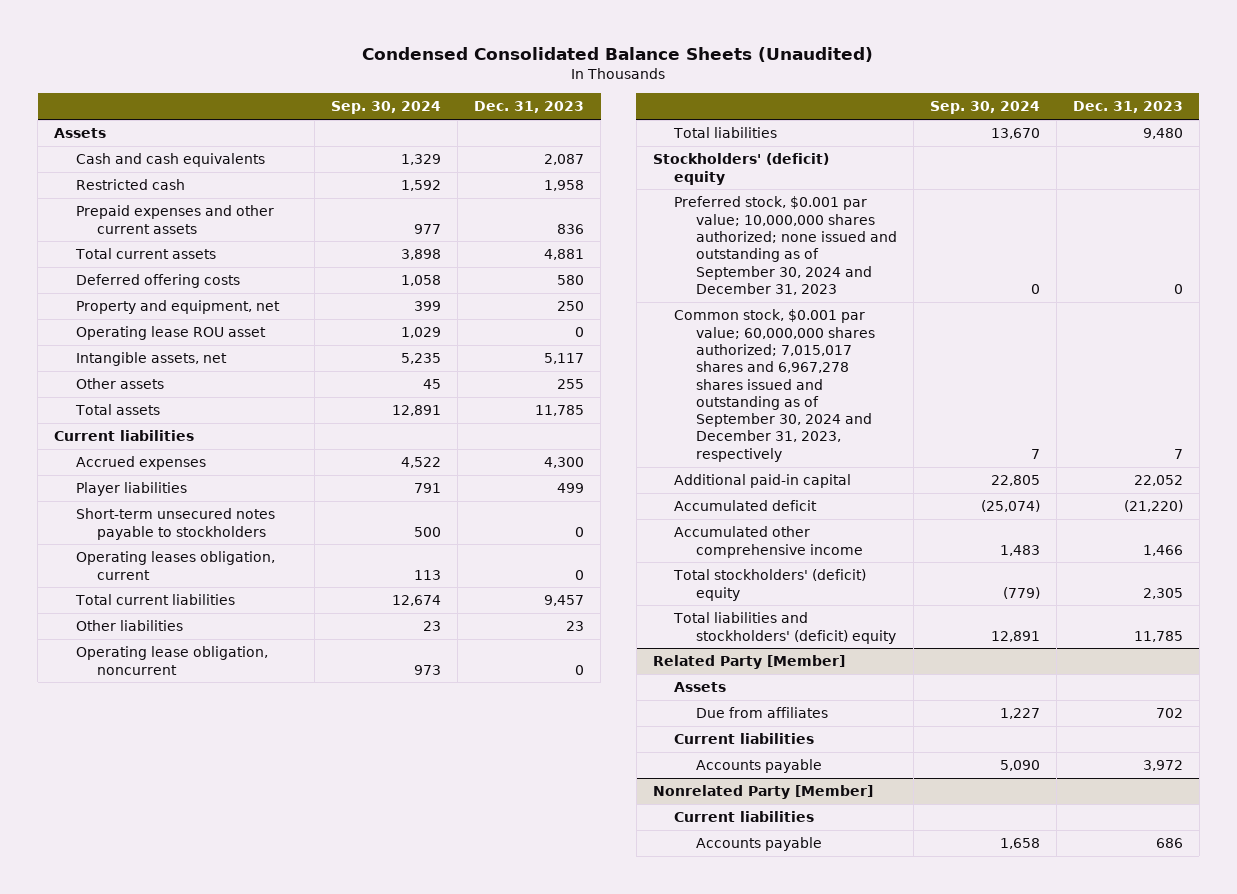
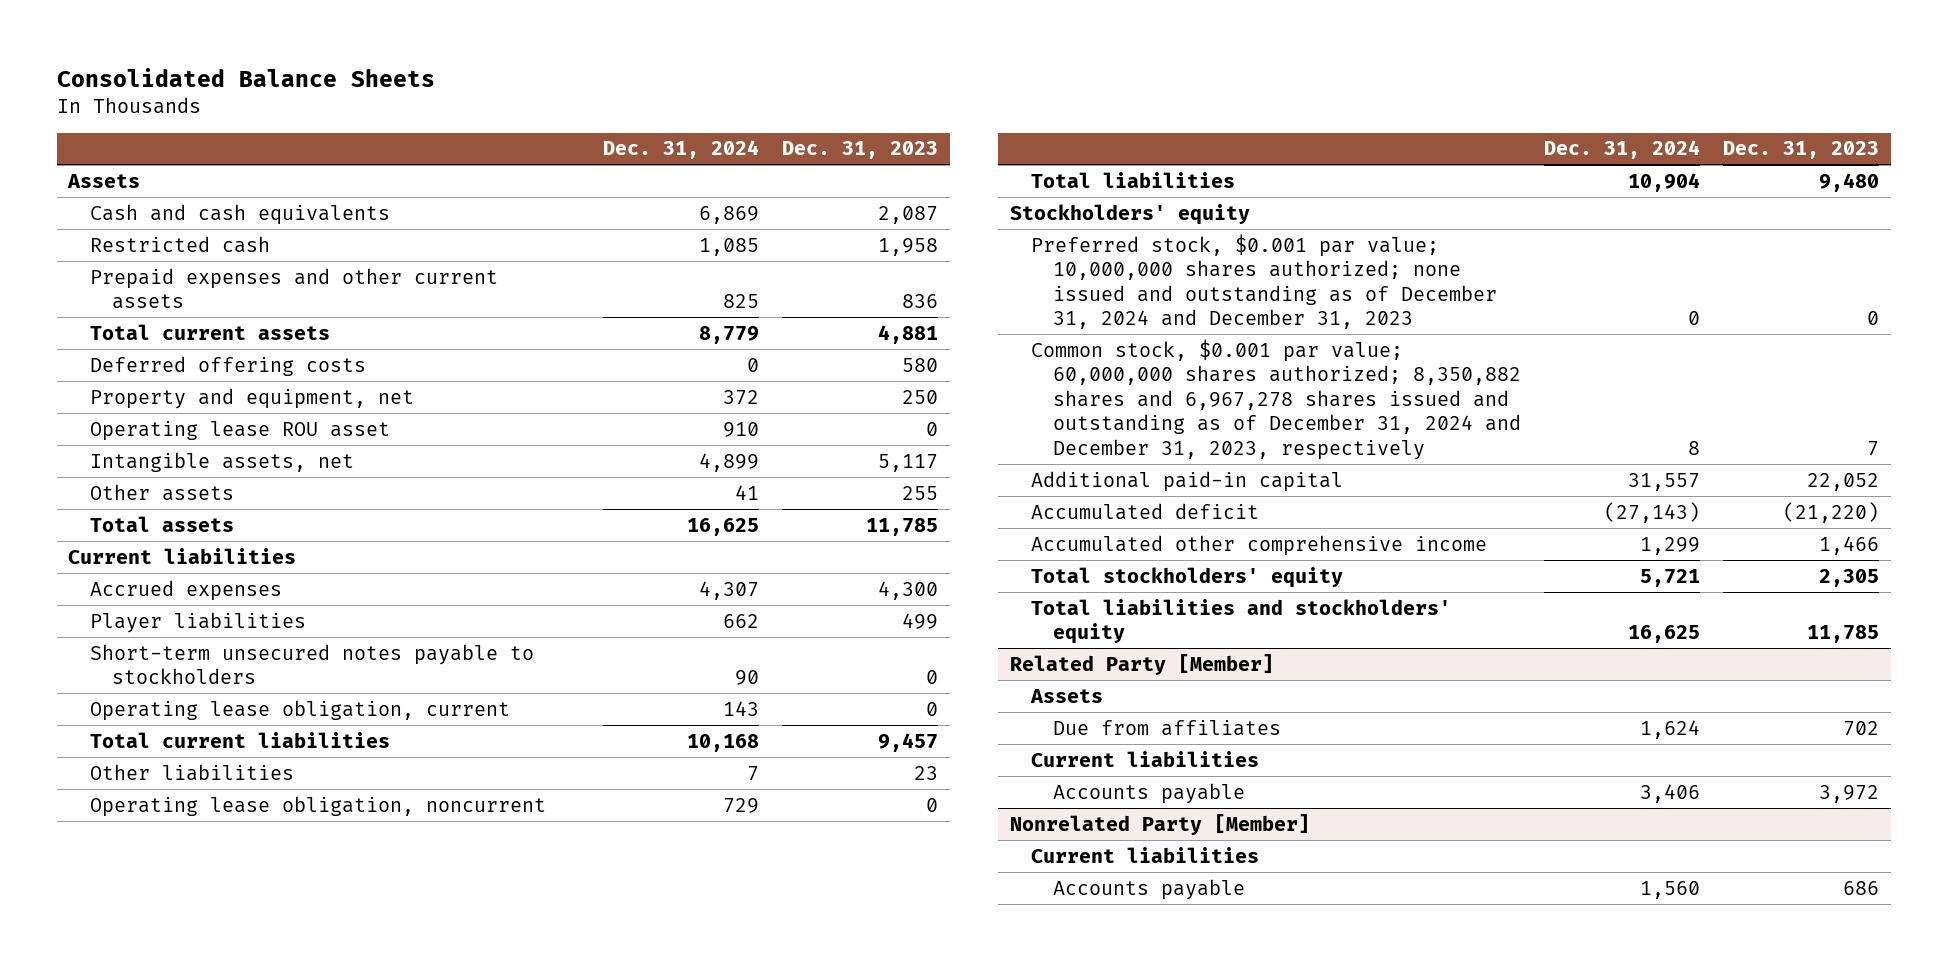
[362,46,874,62] Condensed Consolidated Balance Sheets (Unaudited) -> [56,68,435,88] Consolidated Balance Sheets
[331,101,442,115] Sep. 30, 2024 -> none
none -> [603,140,760,160] Dec. 31, 2024
[75,551,275,580] Operating leases obligation, current -> [90,699,511,721] Operating lease obligation, current
[652,153,829,185] Stockholders' (deficit) equity -> [1009,203,1250,225] Stockholders' equity
[674,196,897,295] Preferred stock, $0.001 par value; 10,000,000 shares authorized; none issued and outstanding as of September 30, 2024 and December 31, 2023 -> [1031,233,1498,330] Preferred stock, $0.001 par value; 10,000,000 shares authorized; none issued and outstanding as of December 31, 2024 and December 31, 2023
[674,309,875,462] Common stock, $0.001 par value; 60,000,000 shares authorized; 7,015,017 shares and 6,967,278 shares issued and outstanding as of September 30, 2024 and December 31, 2023, respectively -> [1031,338,1522,461] Common stock, $0.001 par value; 60,000,000 shares authorized; 8,350,882 shares and 6,967,278 shares issued and outstanding as of December 31, 2024 and December 31, 2023, respectively
[673,569,867,601] Total stockholders' (deficit) equity -> [1031,566,1344,588] Total stockholders' equity
[673,612,896,644] Total liabilities and stockholders' (deficit) equity -> [1031,598,1452,645] Total liabilities and stockholders' equity

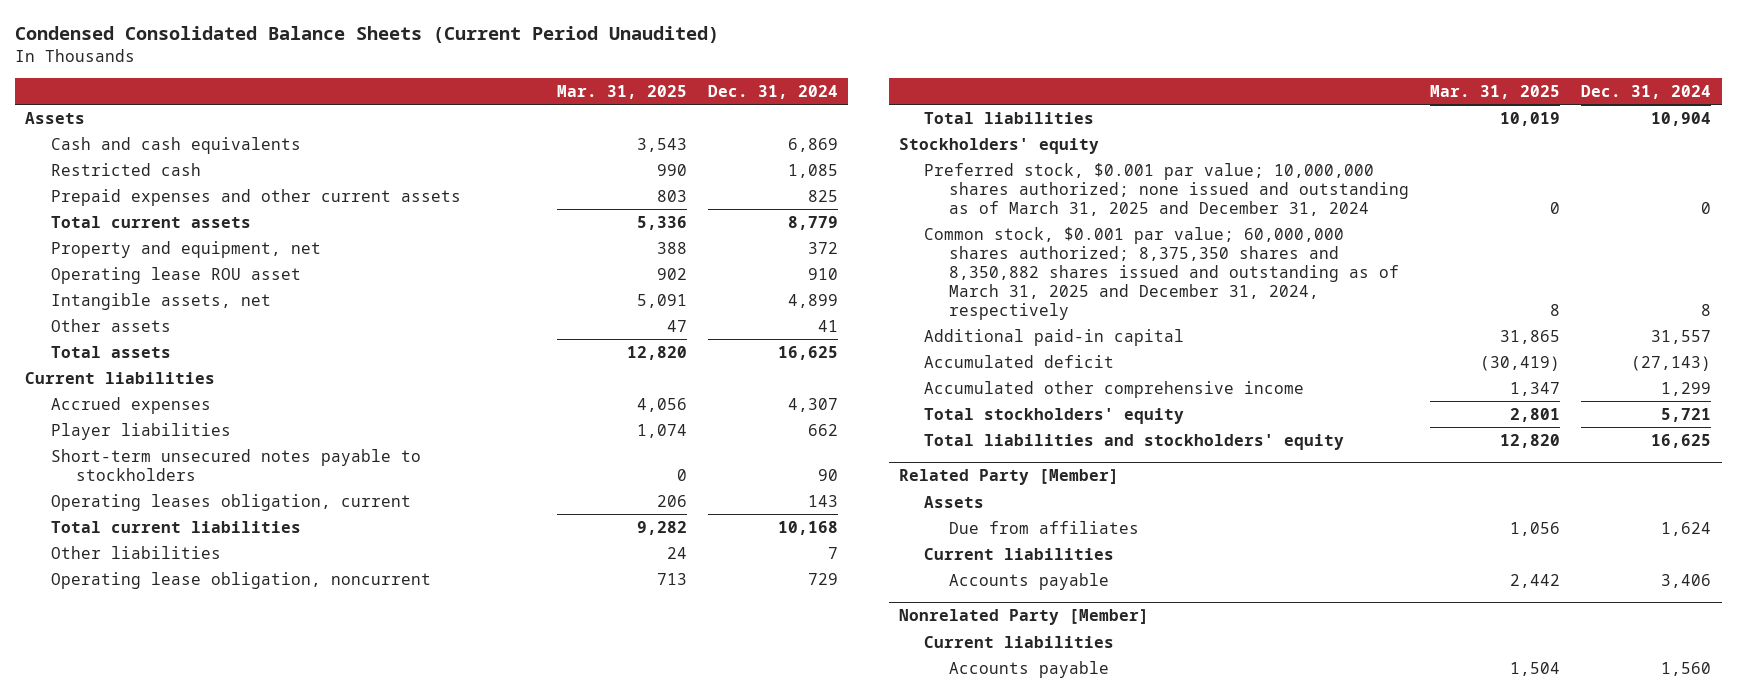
[56,68,435,88] Consolidated Balance Sheets -> [14,26,719,44] Condensed Consolidated Balance Sheets (Current Period Unaudited)
[782,141,939,160] Dec. 31, 2023 -> none
none -> [556,85,687,100] Mar. 31, 2025
[90,355,367,376] Deferred offering costs -> none
[90,699,511,721] Operating lease obligation, current -> [50,493,411,511] Operating leases obligation, current
[1031,233,1498,330] Preferred stock, $0.001 par value; 10,000,000 shares authorized; none issued and outstanding as of December 31, 2024 and December 31, 2023 -> [924,162,1410,217] Preferred stock, $0.001 par value; 10,000,000 shares authorized; none issued and outstanding as of March 31, 2025 and December 31, 2024
[1031,338,1522,461] Common stock, $0.001 par value; 60,000,000 shares authorized; 8,350,882 shares and 6,967,278 shares issued and outstanding as of December 31, 2024 and December 31, 2023, respectively -> [924,226,1400,321] Common stock, $0.001 par value; 60,000,000 shares authorized; 8,375,350 shares and 8,350,882 shares issued and outstanding as of March 31, 2025 and December 31, 2024, respectively

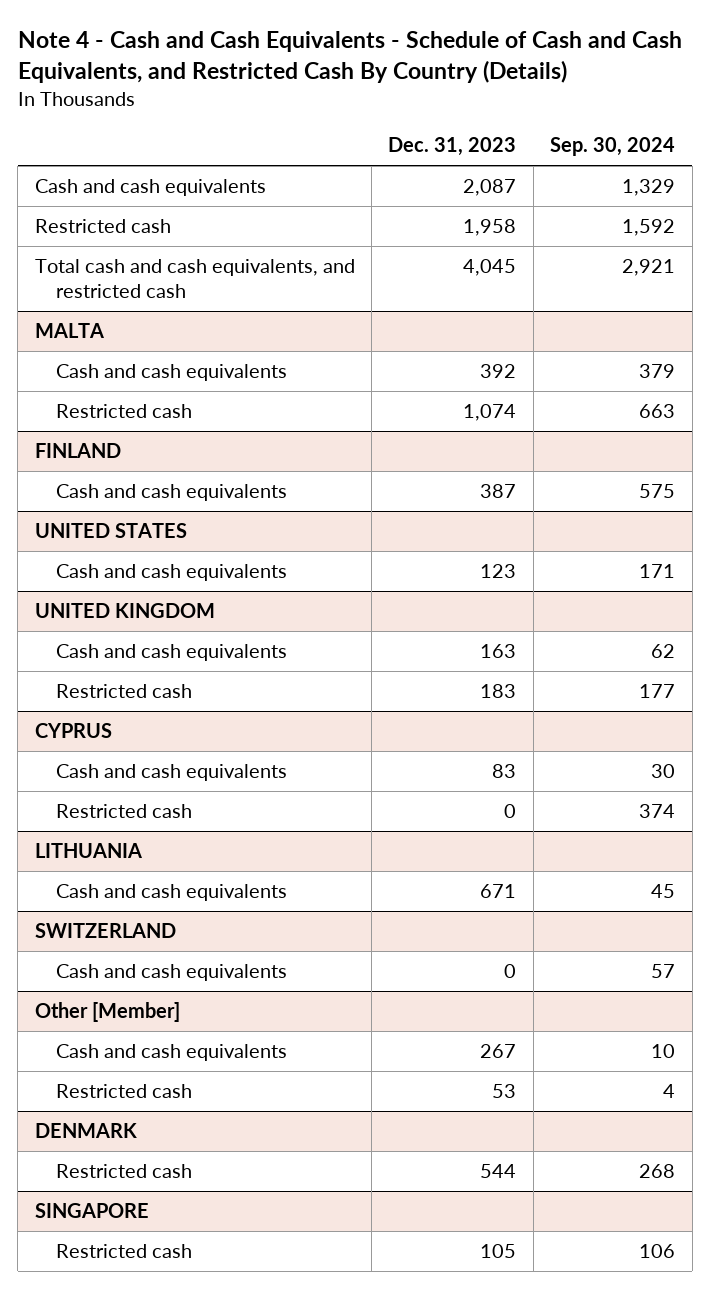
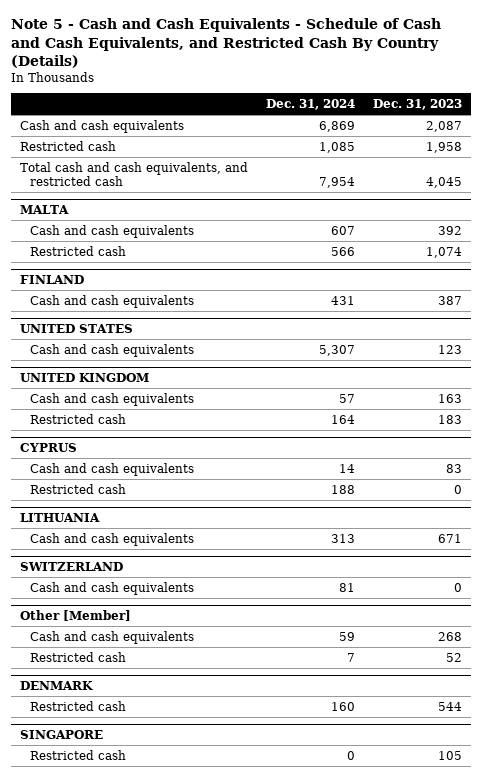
[17,31,682,84] Note 4 - Cash and Cash Equivalents - Schedule of Cash and Cash Equivalents, and Restricted Cash By Country (Details) -> [11,18,442,68] Note 5 - Cash and Cash Equivalents - Schedule of Cash and Cash Equivalents, and Restricted Cash By Country (Details)
[550,137,676,157] Sep. 30, 2024 -> none
none -> [266,99,356,111] Dec. 31, 2024
[480,1043,517,1058] 267 -> [438,631,463,641] 268
[492,1083,517,1098] 53 -> [446,652,463,662] 52

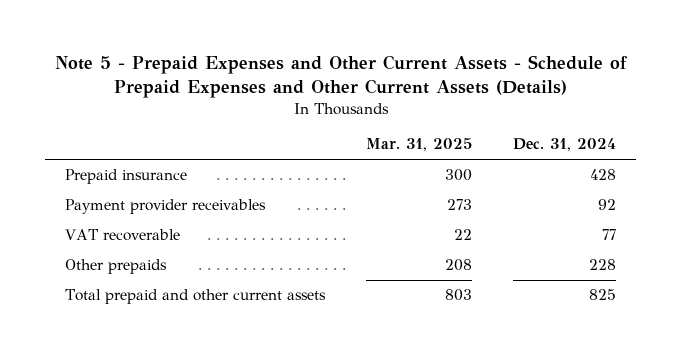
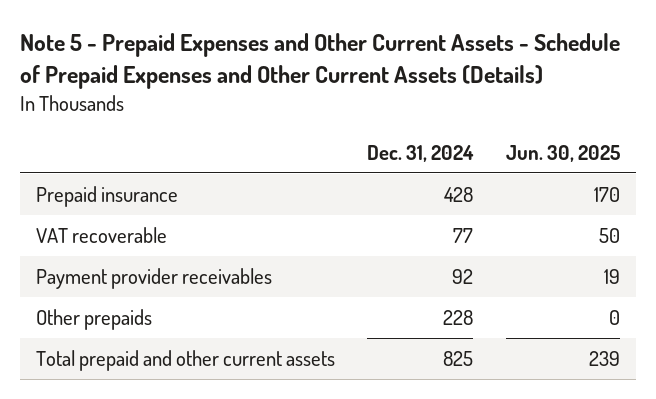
[366,138,473,152] Mar. 31, 2025 -> none
none -> [505,144,620,162] Jun. 30, 2025
[65,199,267,215] Payment provider receivables -> [35,268,272,290] Payment provider receivables

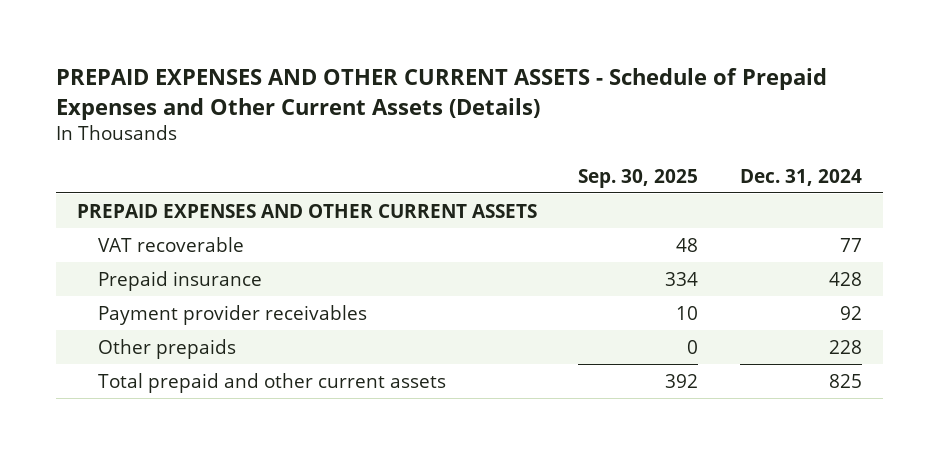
[19,33,620,90] Note 5 - Prepaid Expenses and Other Current Assets - Schedule of Prepaid Expenses and Other Current Assets (Details) -> [56,68,828,120] PREPAID EXPENSES AND OTHER CURRENT ASSETS - Schedule of Prepaid Expenses and Other Current Assets (Details)
[505,144,620,162] Jun. 30, 2025 -> none
none -> [578,168,699,188] Sep. 30, 2025
none -> [76,203,537,218] PREPAID EXPENSES AND OTHER CURRENT ASSETS
[35,186,178,208] Prepaid insurance -> [98,270,263,291] Prepaid insurance

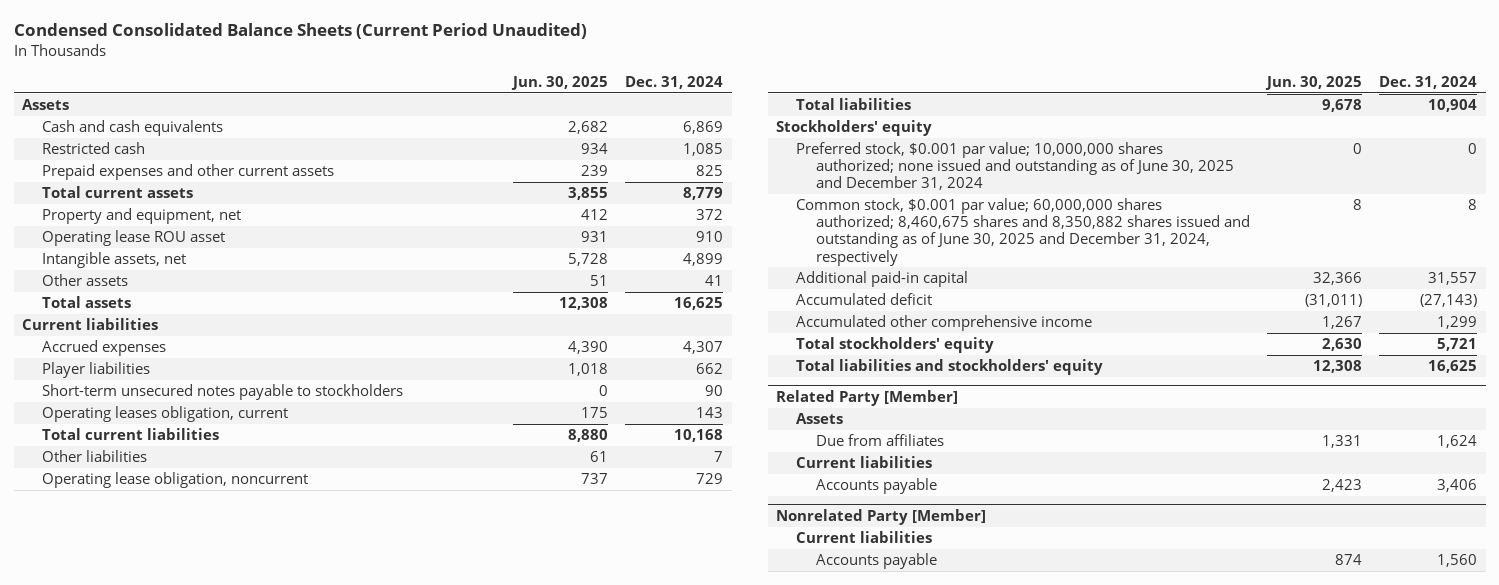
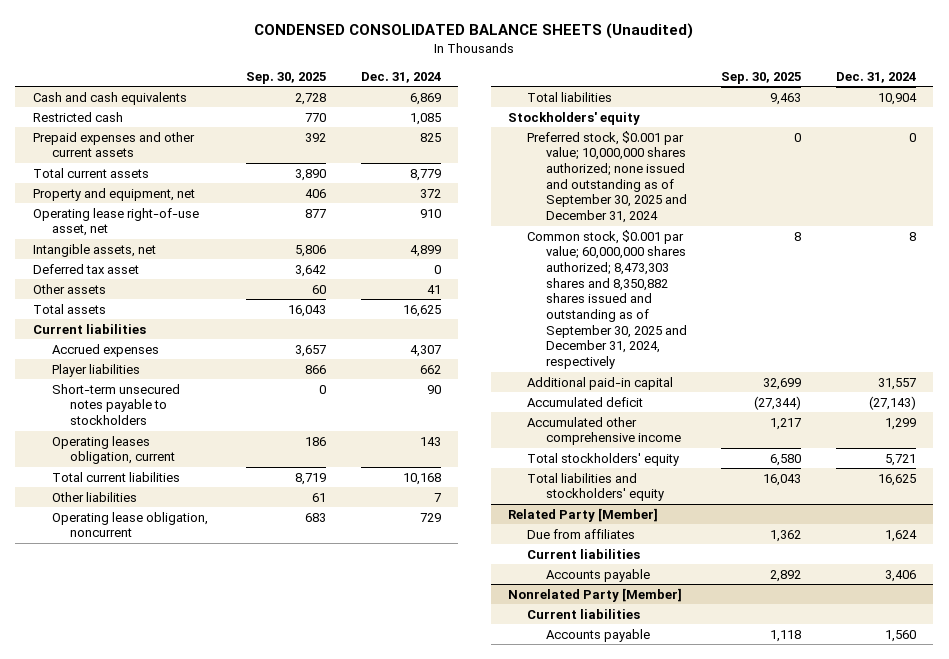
[13,23,587,40] Condensed Consolidated Balance Sheets (Current Period Unaudited) -> [254,23,694,40] CONDENSED CONSOLIDATED BALANCE SHEETS (Unaudited)
[511,75,609,90] Jun. 30, 2025 -> none
none -> [246,71,327,84] Sep. 30, 2025
[22,99,70,111] Assets -> none
[42,230,226,247] Operating lease ROU asset -> [32,207,199,237] Operating lease right-of-use asset, net
none -> [32,263,139,274] Deferred tax asset
[796,142,1235,191] Preferred stock, $0.001 par value; 10,000,000 shares authorized; none issued and outstanding as of June 30, 2025 and December 31, 2024 -> [526,130,687,224] Preferred stock, $0.001 par value; 10,000,000 shares authorized; none issued and outstanding as of September 30, 2025 and December 31, 2024
[796,198,1251,266] Common stock, $0.001 par value; 60,000,000 shares authorized; 8,460,675 shares and 8,350,882 shares issued and outstanding as of June 30, 2025 and December 31, 2024, respectively -> [526,229,687,370] Common stock, $0.001 par value; 60,000,000 shares authorized; 8,473,303 shares and 8,350,882 shares issued and outstanding as of September 30, 2025 and December 31, 2024, respectively
[796,413,844,425] Assets -> none

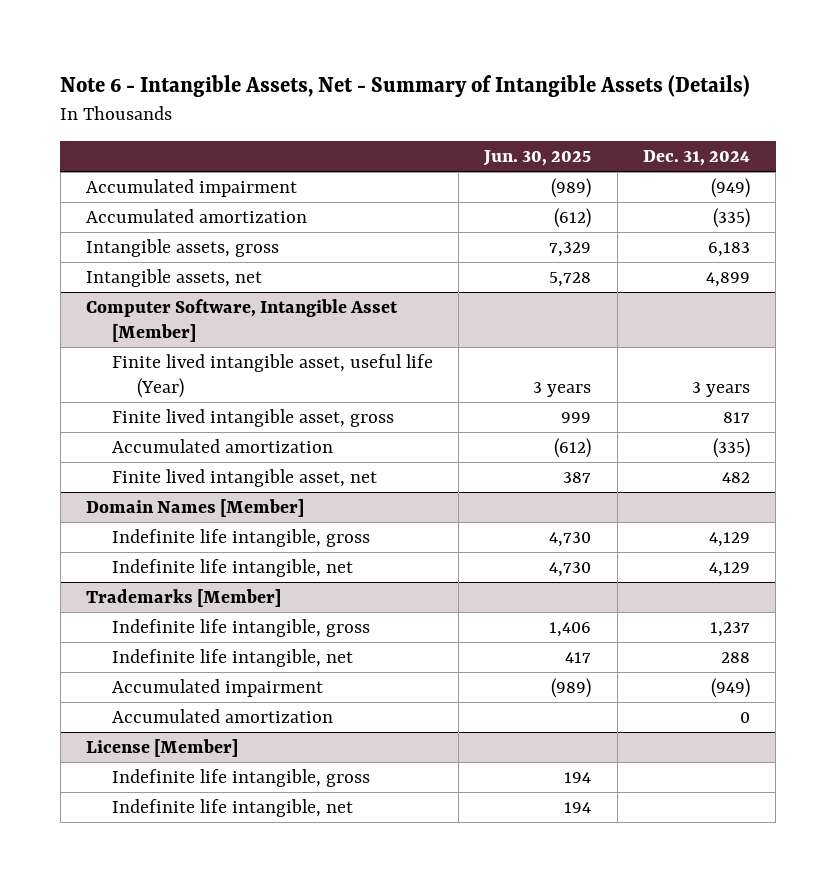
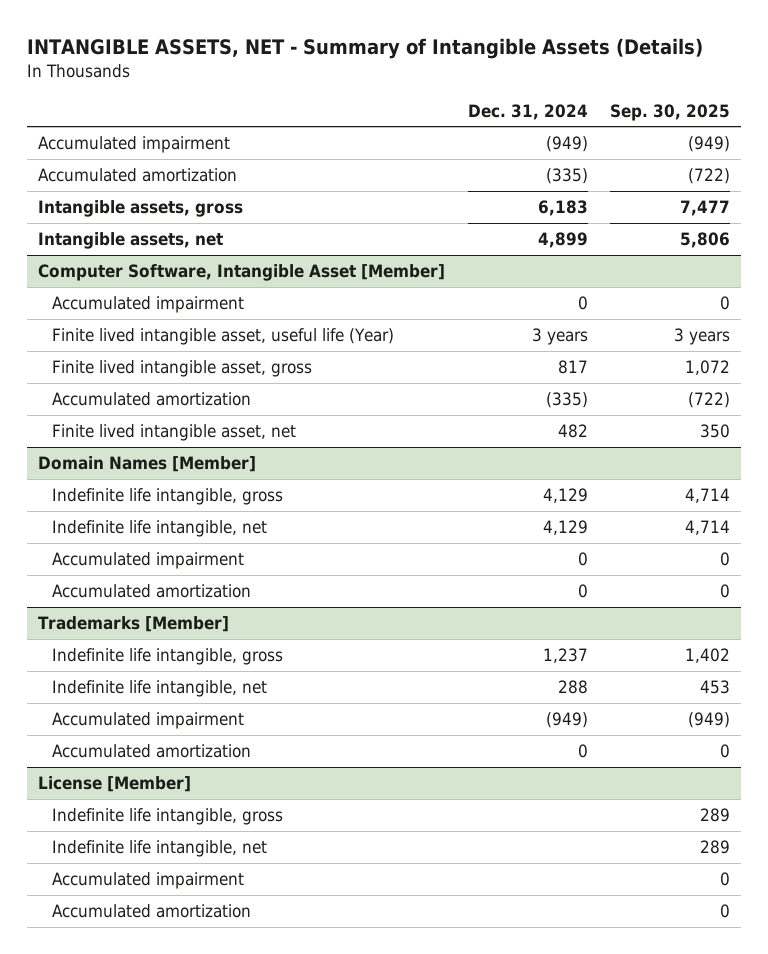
[60,75,751,98] Note 6 - Intangible Assets, Net - Summary of Intangible Assets (Details) -> [27,38,704,60] INTANGIBLE ASSETS, NET - Summary of Intangible Assets (Details)
[483,149,592,166] Jun. 30, 2025 -> none
none -> [609,103,730,121] Sep. 30, 2025
none -> [51,296,244,314] Accumulated impairment
none -> [51,552,244,570] Accumulated impairment
none -> [51,584,251,599] Accumulated amortization
none -> [51,872,244,890] Accumulated impairment
none -> [51,904,251,919] Accumulated amortization

